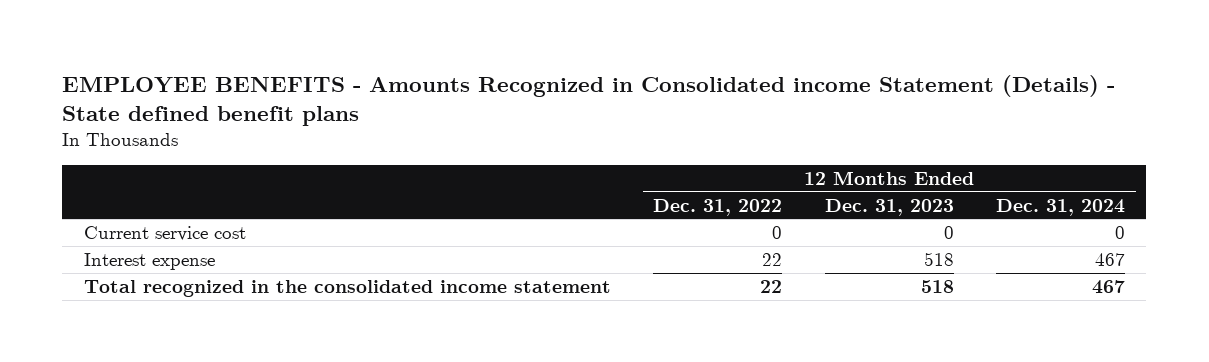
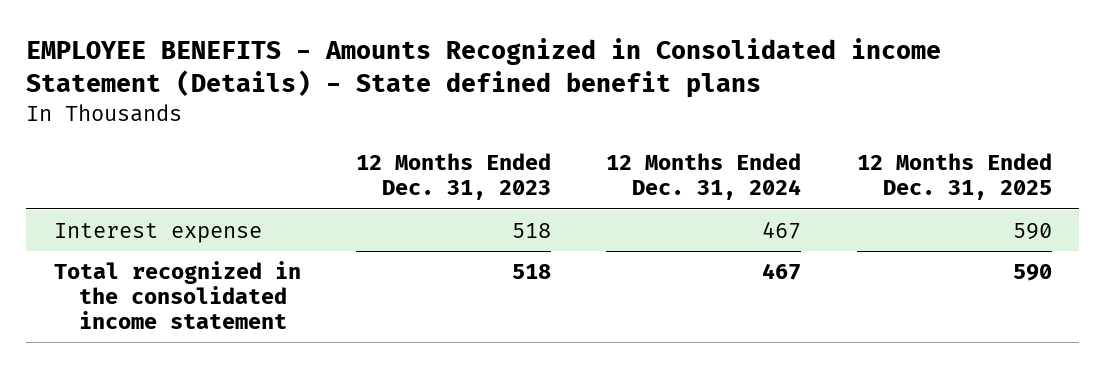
[653,198,783,216] Dec. 31, 2022 -> none
none -> [856,153,1052,201] 12 Months Ended Dec. 31, 2025
[83,225,246,241] Current service cost -> none

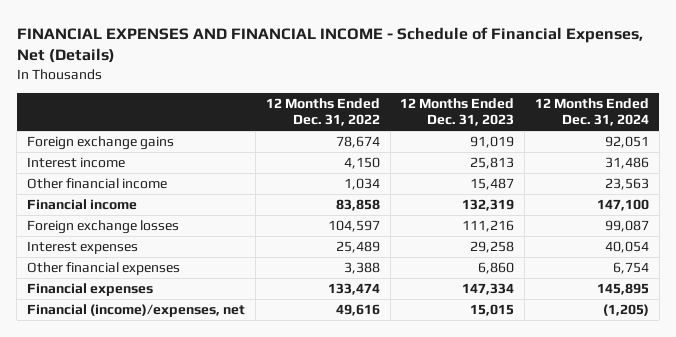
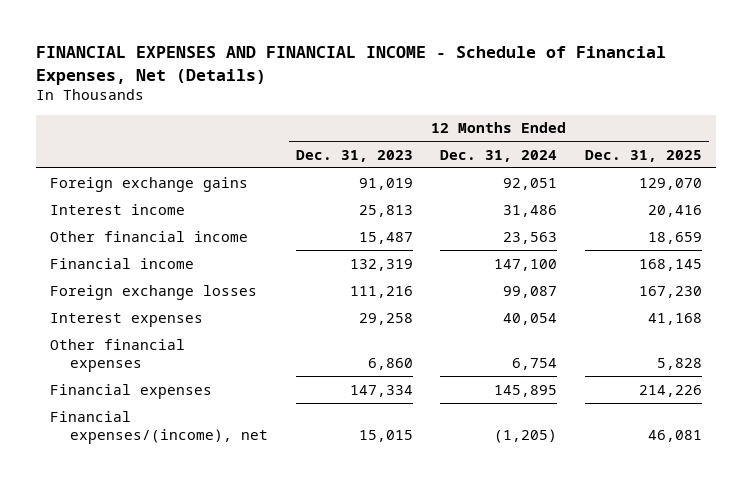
[265,97,380,127] 12 Months Ended Dec. 31, 2022 -> none
none -> [585,149,703,162] Dec. 31, 2025
[27,304,246,318] Financial (income)/expenses, net -> [49,410,268,444] Financial expenses/(income), net

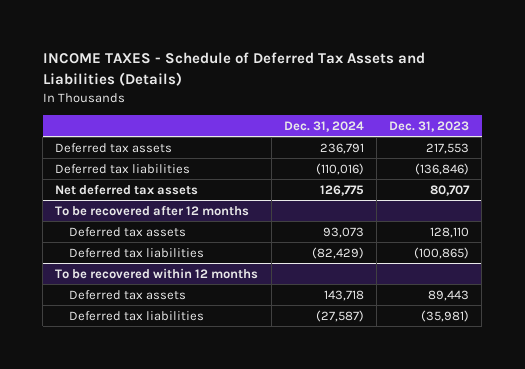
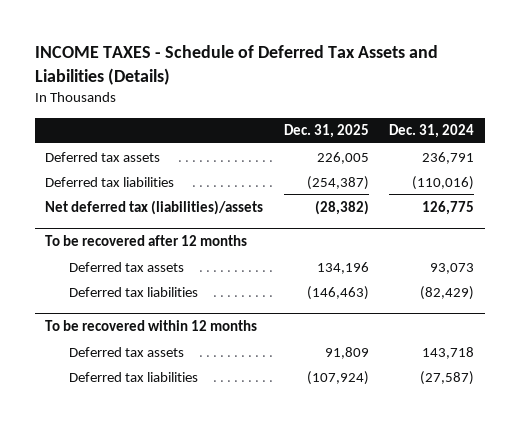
[389,120,470,132] Dec. 31, 2023 -> none
none -> [283,124,369,139] Dec. 31, 2025
[55,183,199,195] Net deferred tax assets -> [45,199,264,215] Net deferred tax (liabilities)/assets

